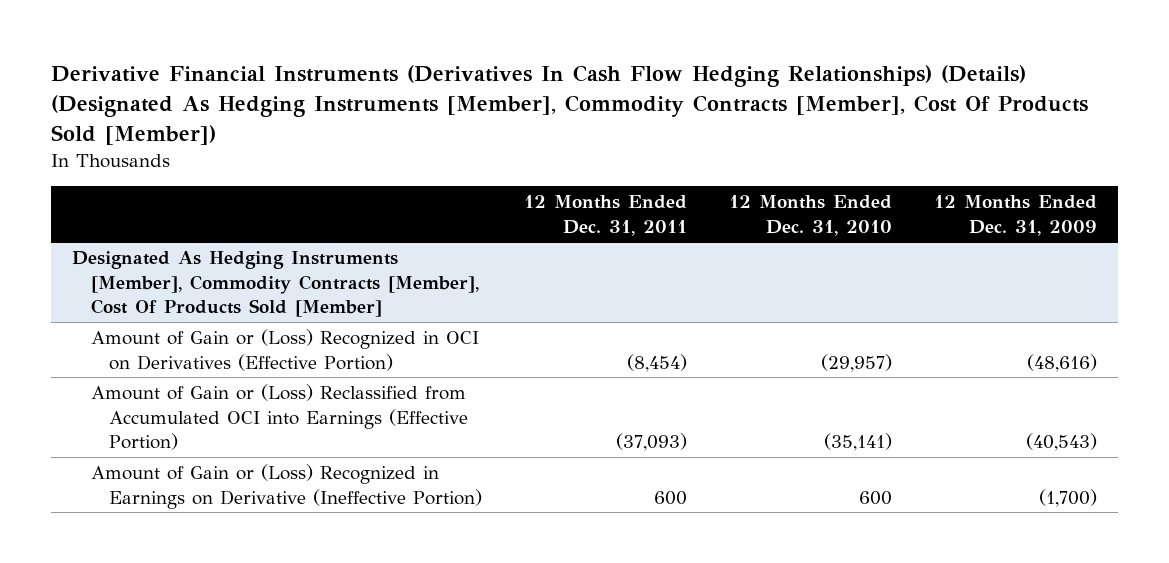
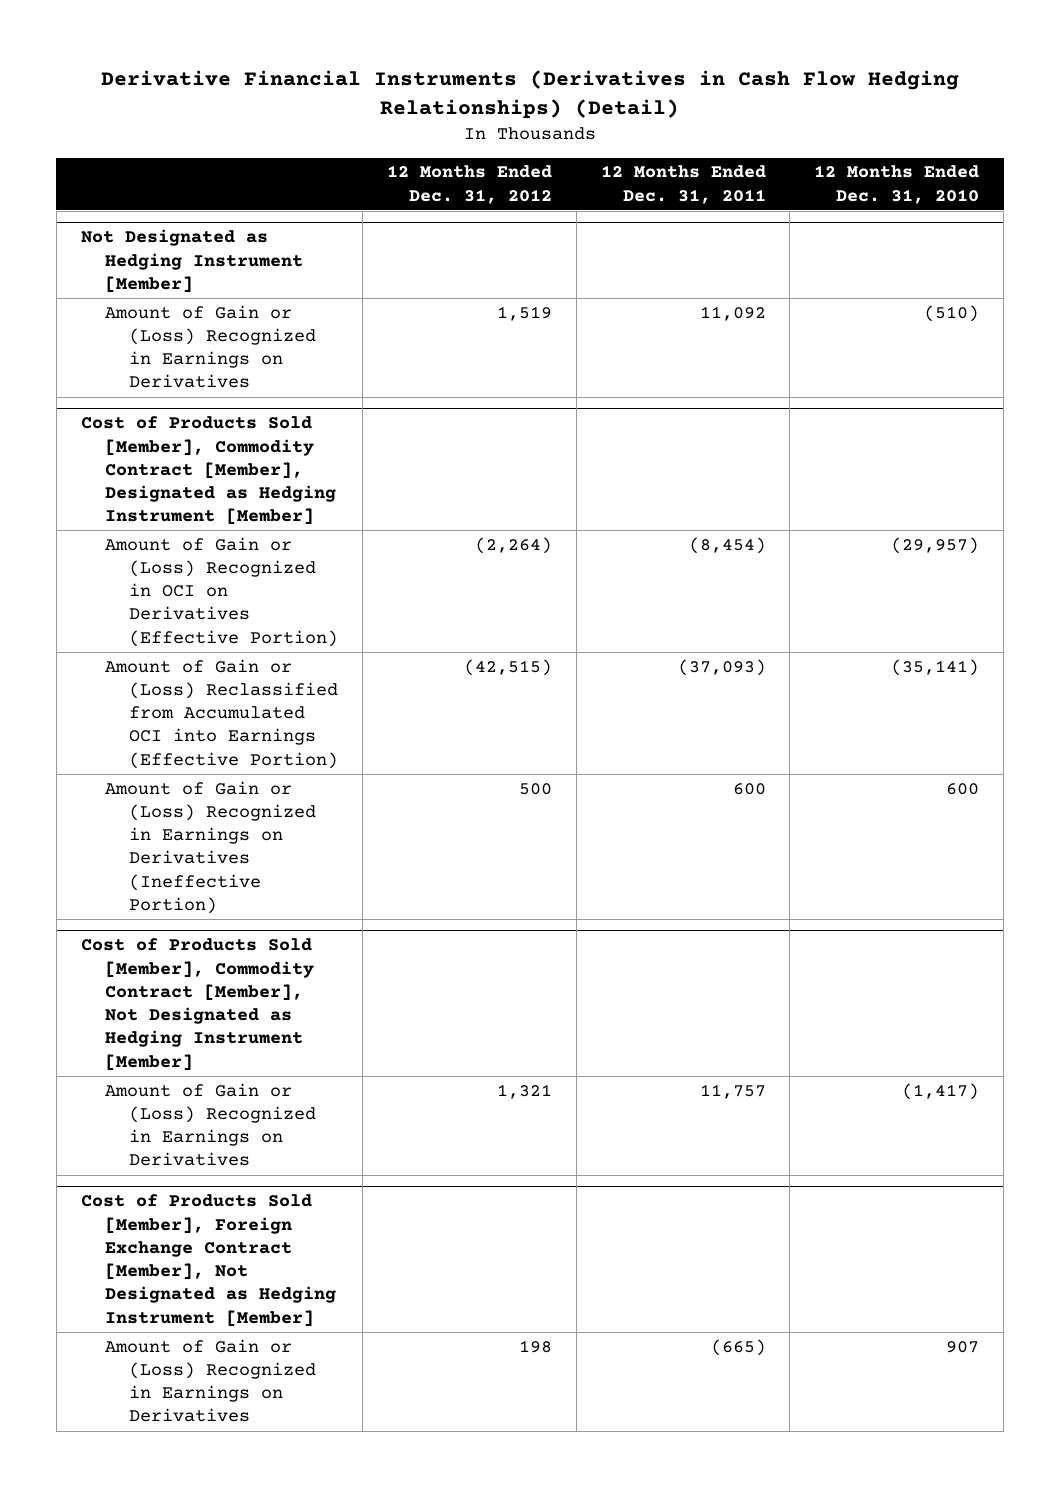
[51,65,1089,145] Derivative Financial Instruments (Derivatives In Cash Flow Hedging Relationships) (Details) (Designated As Hedging Instruments [Member], Commodity Contracts [Member], Cost Of Products Sold [Member]) -> [101,70,960,119] Derivative Financial Instruments (Derivatives in Cash Flow Hedging Relationships) (Detail)
[933,195,1097,236] 12 Months Ended Dec. 31, 2009 -> none
none -> [386,165,552,204] 12 Months Ended Dec. 31, 2012
none -> [80,229,303,293] Not Designated as Hedging Instrument [Member]
none -> [104,304,316,389] Amount of Gain or (Loss) Recognized in Earnings on Derivatives
[72,250,479,318] Designated As Hedging Instruments [Member], Commodity Contracts [Member], Cost Of Products Sold [Member] -> [80,416,336,526] Cost of Products Sold [Member], Commodity Contract [Member], Designated as Hedging Instrument [Member]
[90,463,483,509] Amount of Gain or (Loss) Recognized in Earnings on Derivative (Ineffective Portion) -> [104,780,316,914] Amount of Gain or (Loss) Recognized in Earnings on Derivatives (Ineffective Portion)
none -> [80,938,314,1071] Cost of Products Sold [Member], Commodity Contract [Member], Not Designated as Hedging Instrument [Member]
none -> [104,1082,316,1167] Amount of Gain or (Loss) Recognized in Earnings on Derivatives
none -> [80,1194,336,1327] Cost of Products Sold [Member], Foreign Exchange Contract [Member], Not Designated as Hedging Instrument [Member]
none -> [104,1338,316,1423] Amount of Gain or (Loss) Recognized in Earnings on Derivatives

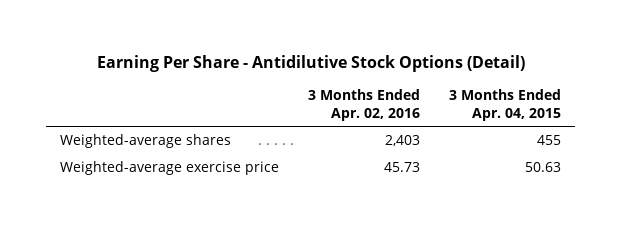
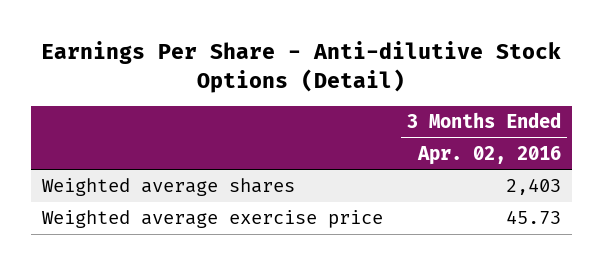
[96,54,525,72] Earning Per Share - Antidilutive Stock Options (Detail) -> [41,41,562,93] Earnings Per Share - Anti-dilutive Stock Options (Detail)
[448,88,561,121] 3 Months Ended Apr. 04, 2015 -> none
[60,134,232,149] Weighted-average shares -> [42,178,296,197] Weighted average shares
[60,161,280,176] Weighted-average exercise price -> [42,210,384,229] Weighted average exercise price

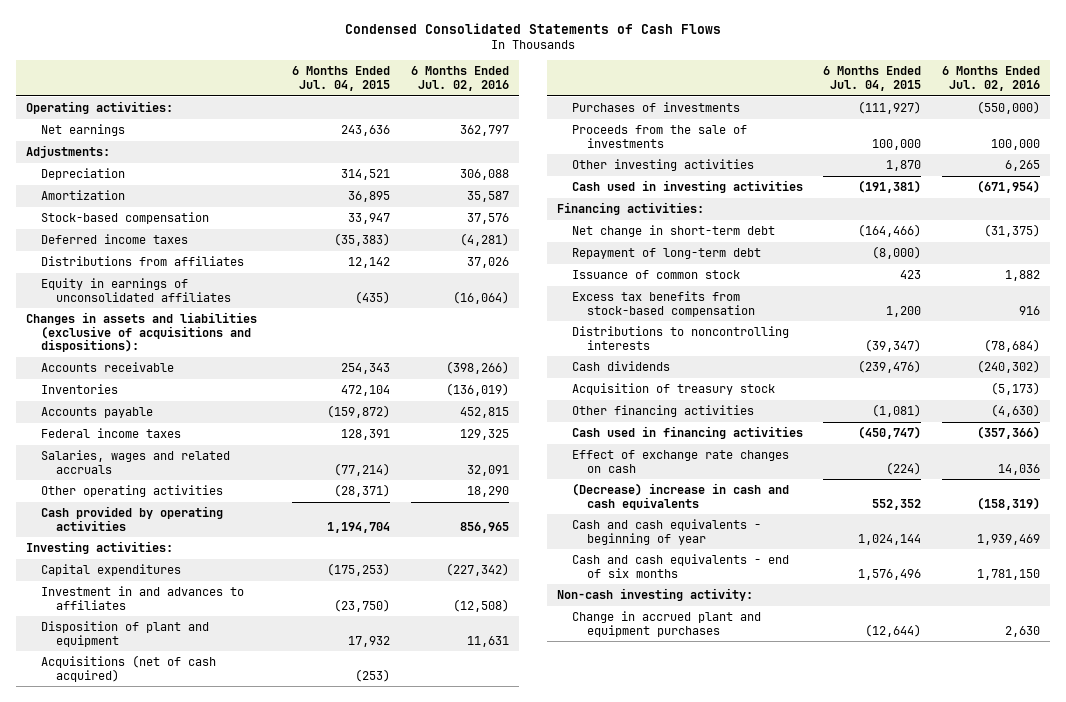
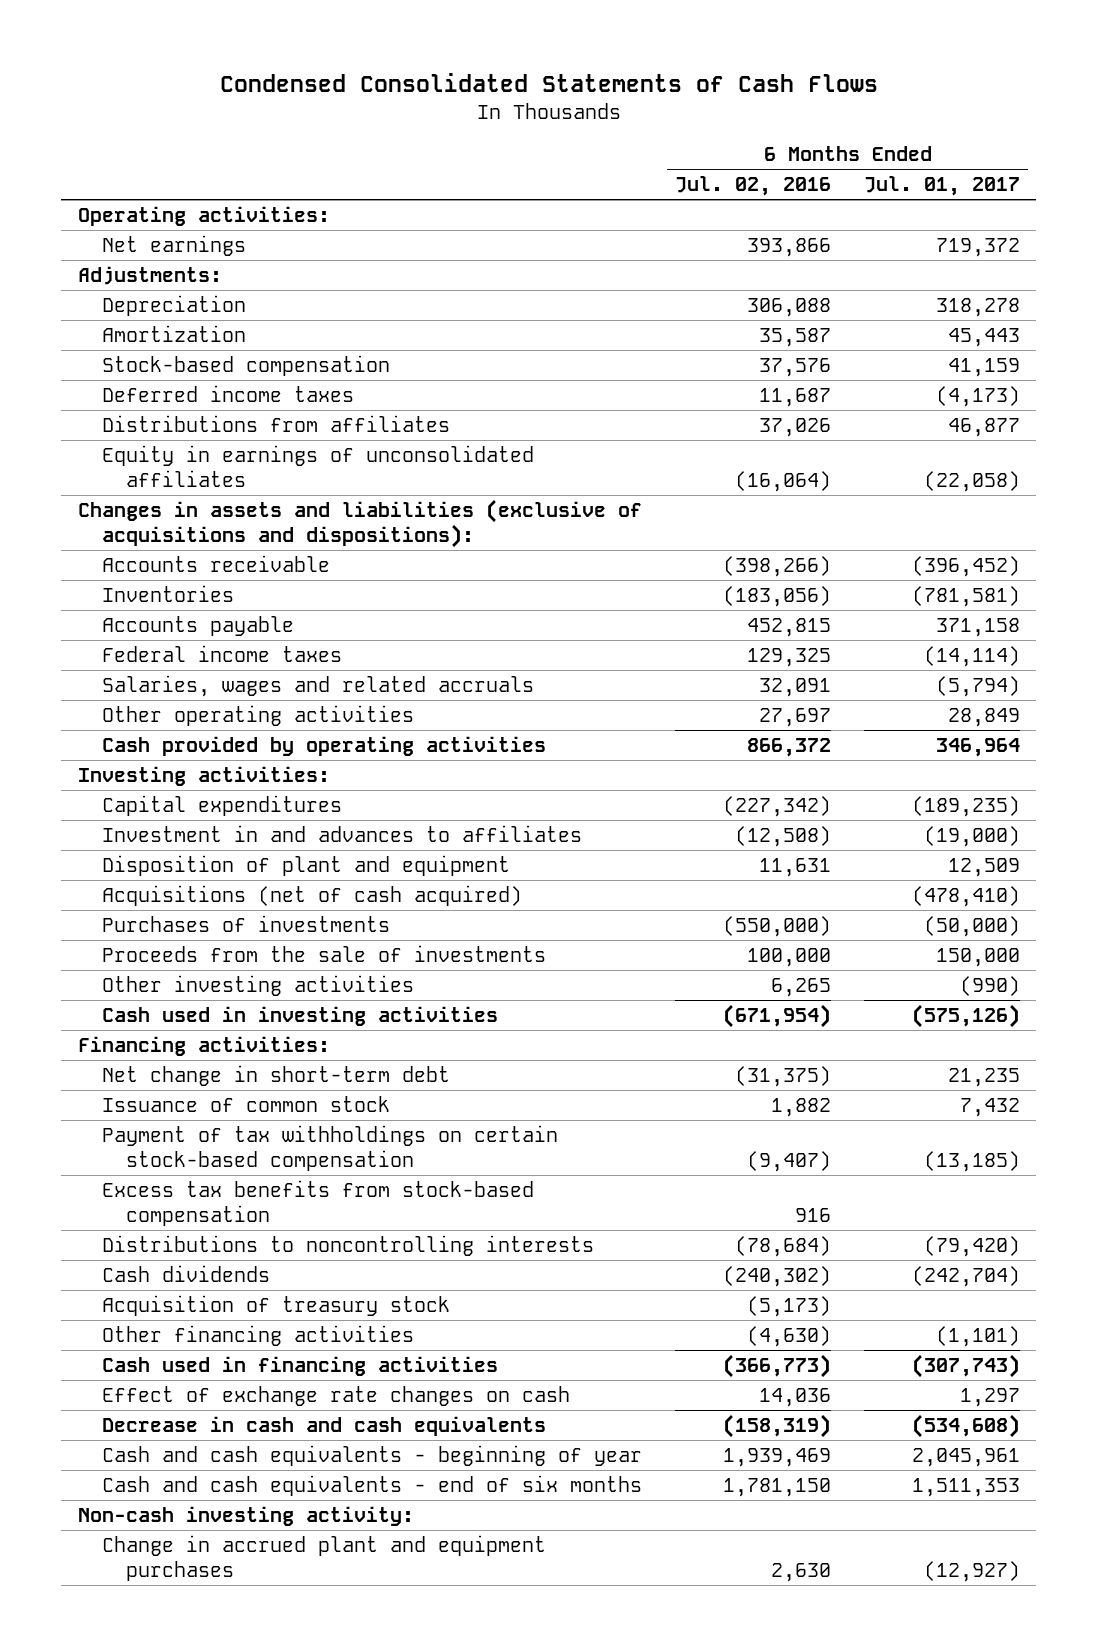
[292,66,391,91] 6 Months Ended Jul. 04, 2015 -> none
none -> [864,176,1021,197] Jul. 01, 2017
[459,124,509,136] 362,797 -> [747,238,832,258] 393,866
[459,232,509,246] (4,281) -> [759,388,832,408] 11,687
[445,382,509,396] (136,019) -> [723,586,832,608] (183,056)
[466,485,509,497] 18,290 -> [759,708,832,728] 27,697
[459,521,509,533] 856,965 -> [747,738,832,758] 866,372
[572,247,762,259] Repayment of long-term debt -> none
none -> [102,1125,559,1172] Payment of tax withholdings on certain stock-based compensation
[976,425,1040,439] (357,366) -> [723,1354,832,1379] (366,773)
[572,482,790,510] (Decrease) increase in cash and cash equivalents -> [102,1416,547,1437] Decrease in cash and cash equivalents

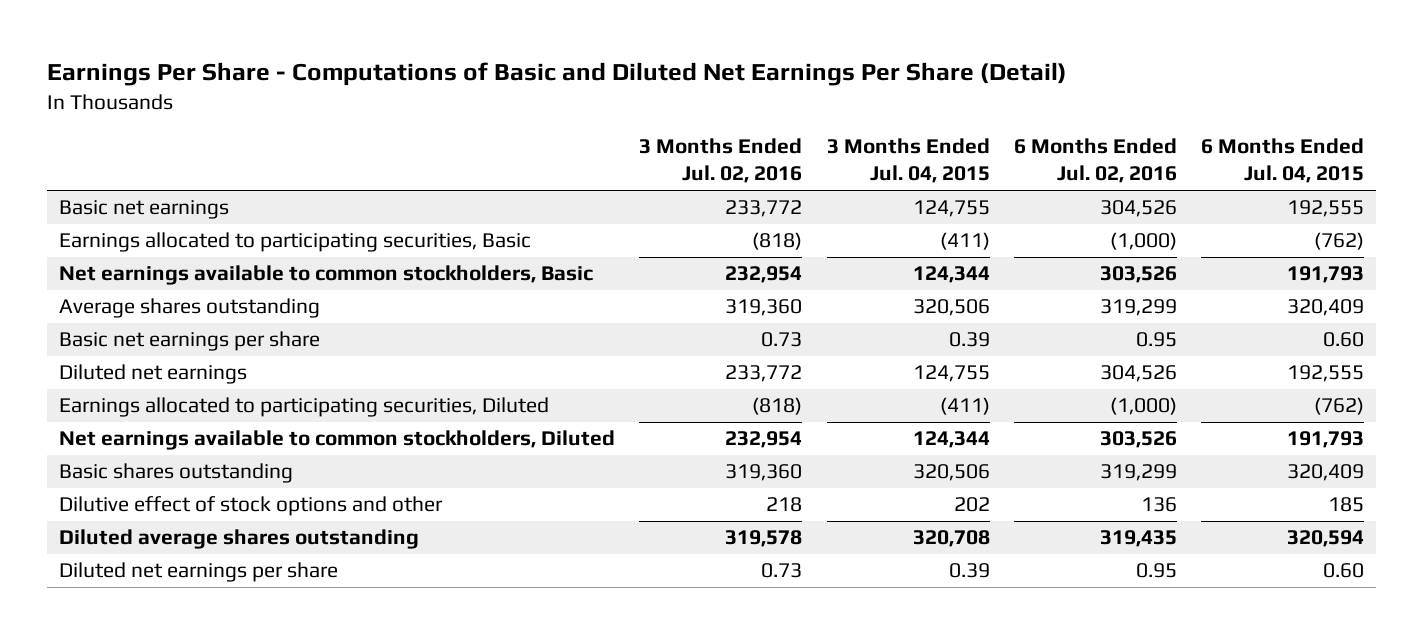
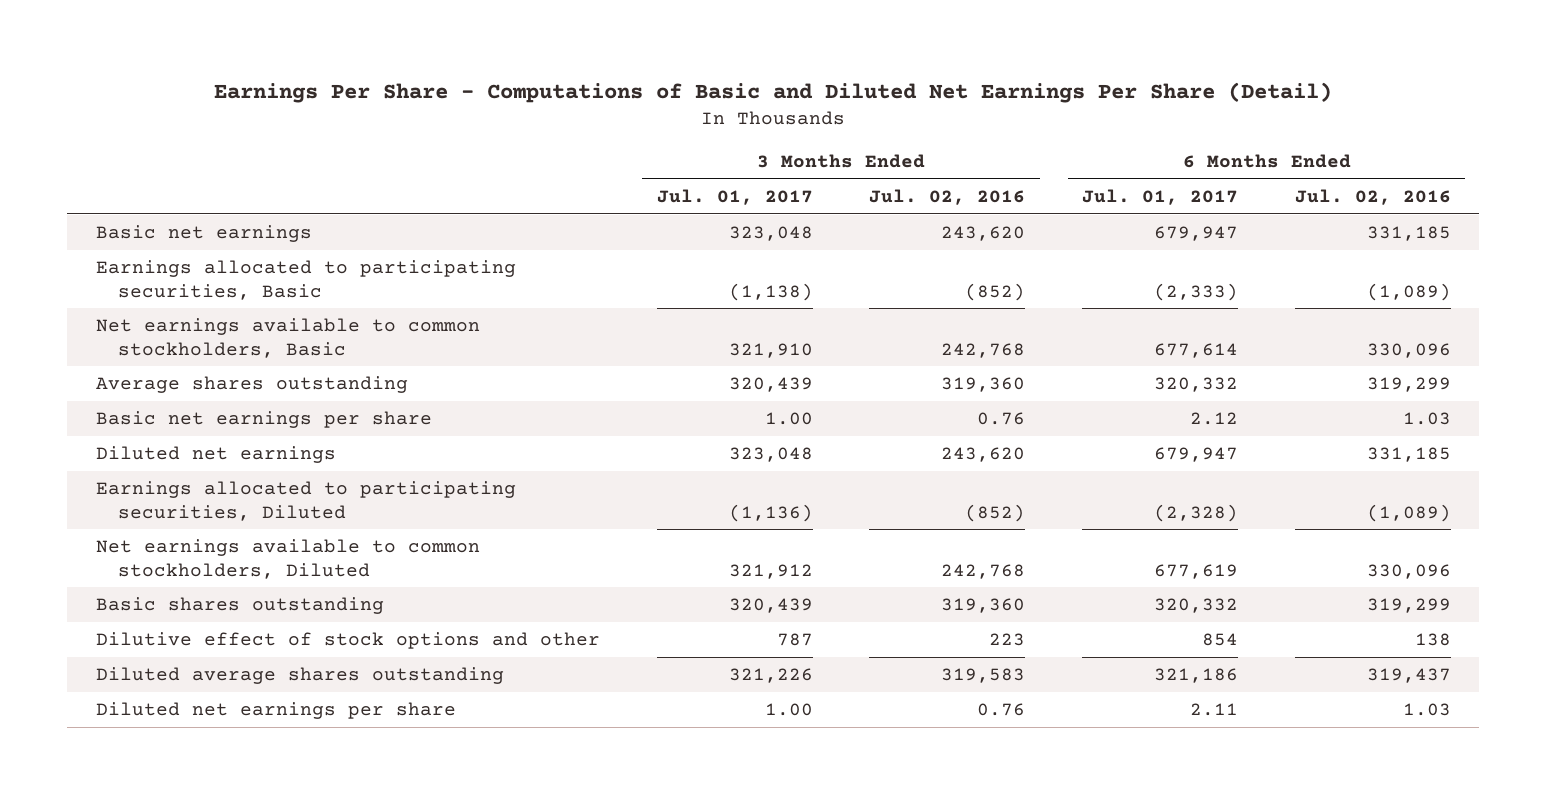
[826,138,990,184] 3 Months Ended Jul. 04, 2015 -> none
[1200,138,1364,184] 6 Months Ended Jul. 04, 2015 -> none
none -> [656,189,813,206] Jul. 01, 2017
none -> [1082,189,1239,206] Jul. 01, 2017
[725,200,803,218] 233,772 -> [941,226,1026,242] 243,620
[1099,200,1177,218] 304,526 -> [1367,226,1452,242] 331,185
[752,232,803,251] (818) -> [965,282,1026,301] (852)
[1109,232,1177,251] (1,000) -> [1367,282,1452,301] (1,089)
[725,266,803,284] 232,954 -> [941,342,1026,358] 242,768
[1099,266,1177,284] 303,526 -> [1367,342,1452,358] 330,096
[761,332,803,348] 0.73 -> [977,412,1026,426] 0.76
[1135,332,1177,348] 0.95 -> [1403,412,1452,426] 1.03
[725,365,803,383] 233,772 -> [941,447,1026,463] 243,620
[1099,365,1177,383] 304,526 -> [1367,447,1452,463] 331,185
[752,397,803,416] (818) -> [965,503,1026,522] (852)
[1109,397,1177,416] (1,000) -> [1367,503,1452,522] (1,089)
[725,431,803,449] 232,954 -> [941,563,1026,579] 242,768
[1099,431,1177,449] 303,526 -> [1367,563,1452,579] 330,096
[766,497,803,513] 218 -> [989,633,1026,647] 223
[1140,497,1177,513] 136 -> [1415,633,1452,647] 138
[725,530,803,548] 319,578 -> [941,668,1026,684] 319,583
[1099,530,1177,548] 319,435 -> [1367,668,1452,684] 319,437
[761,563,803,579] 0.73 -> [977,703,1026,717] 0.76
[1135,563,1177,579] 0.95 -> [1403,703,1452,717] 1.03

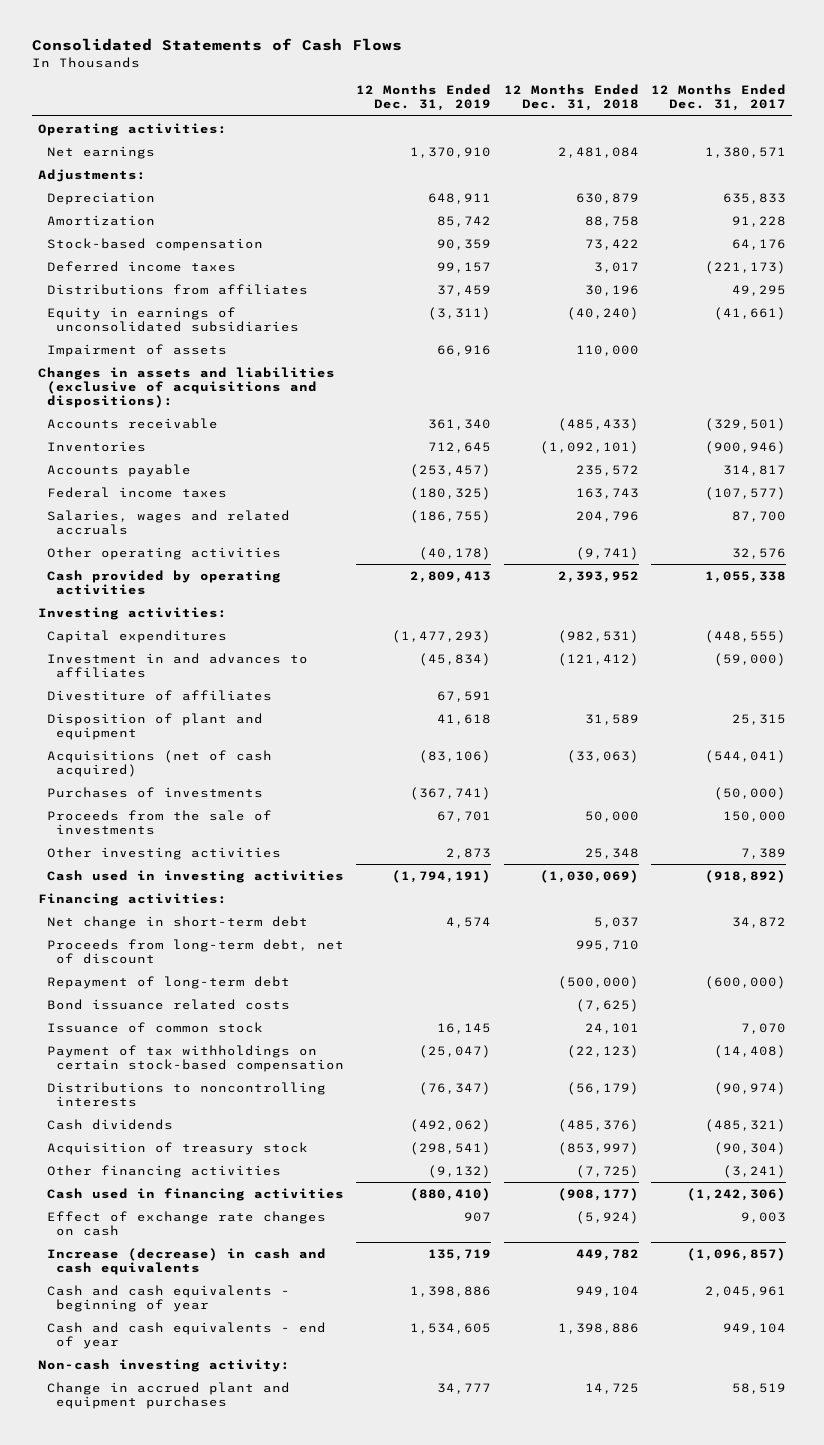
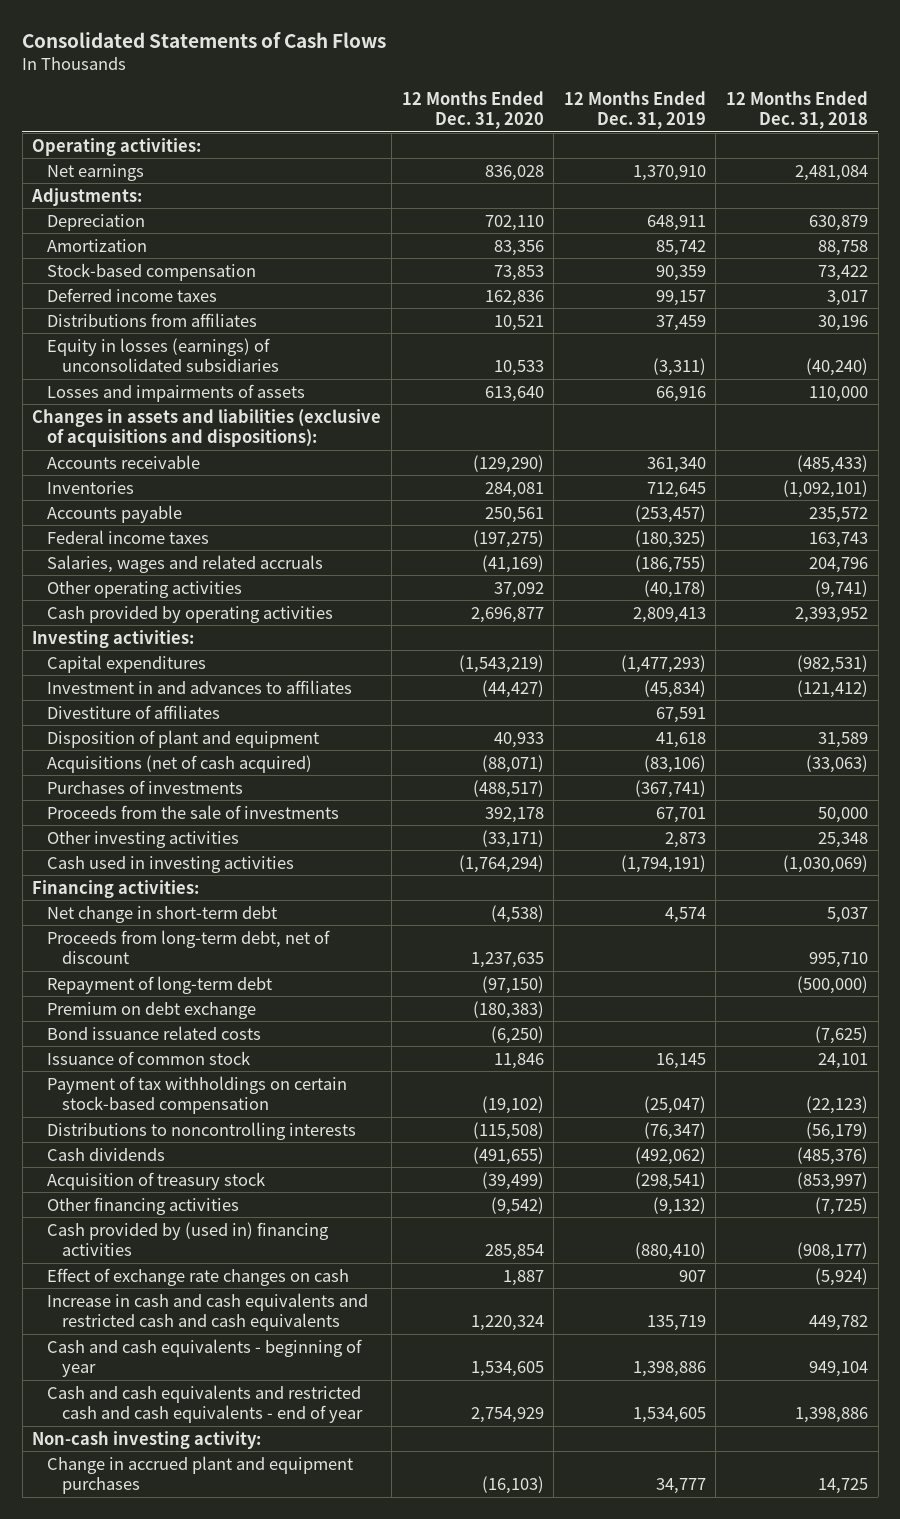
[651,84,787,112] 12 Months Ended Dec. 31, 2017 -> none
none -> [401,90,544,130] 12 Months Ended Dec. 31, 2020
[46,306,299,332] Equity in earnings of unconsolidated subsidiaries -> [47,337,280,373] Equity in losses (earnings) of unconsolidated subsidiaries
[46,343,227,357] Impairment of assets -> [47,383,306,402] Losses and impairments of assets
none -> [47,1001,257,1019] Premium on debt exchange
[46,1187,344,1201] Cash used in financing activities -> [47,1221,330,1257] Cash provided by (used in) financing activities
[46,1247,326,1275] Increase (decrease) in cash and cash equivalents -> [47,1292,369,1332] Increase in cash and cash equivalents and restricted cash and cash equivalents
[46,1321,326,1349] Cash and cash equivalents - end of year -> [47,1384,364,1424] Cash and cash equivalents and restricted cash and cash equivalents - end of year

